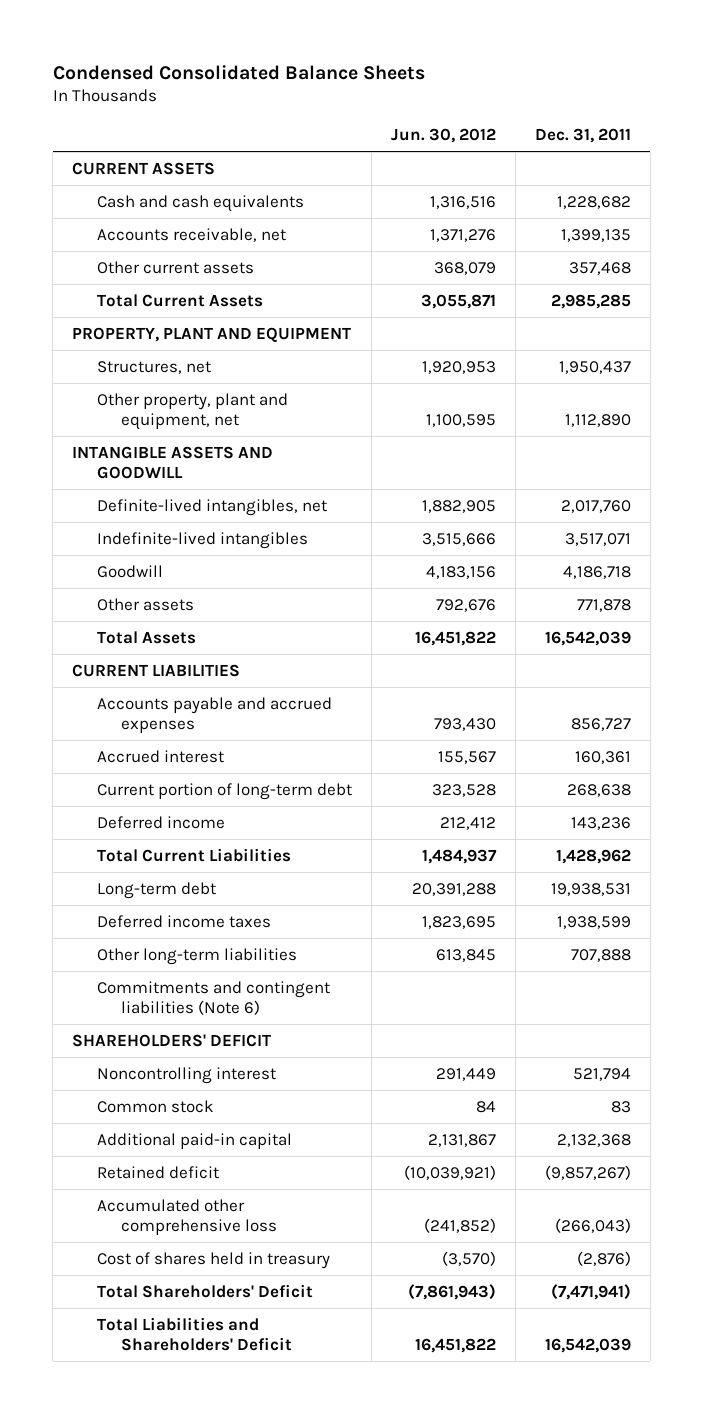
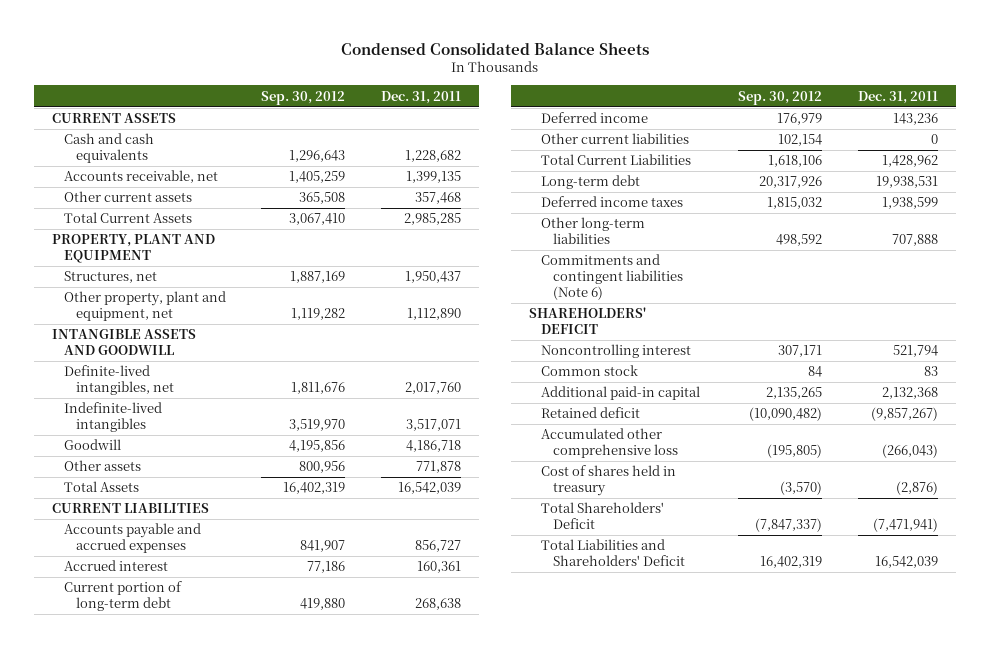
[390,127,496,143] Jun. 30, 2012 -> none
none -> [261,90,346,105] Sep. 30, 2012
none -> [540,133,689,145] Other current liabilities

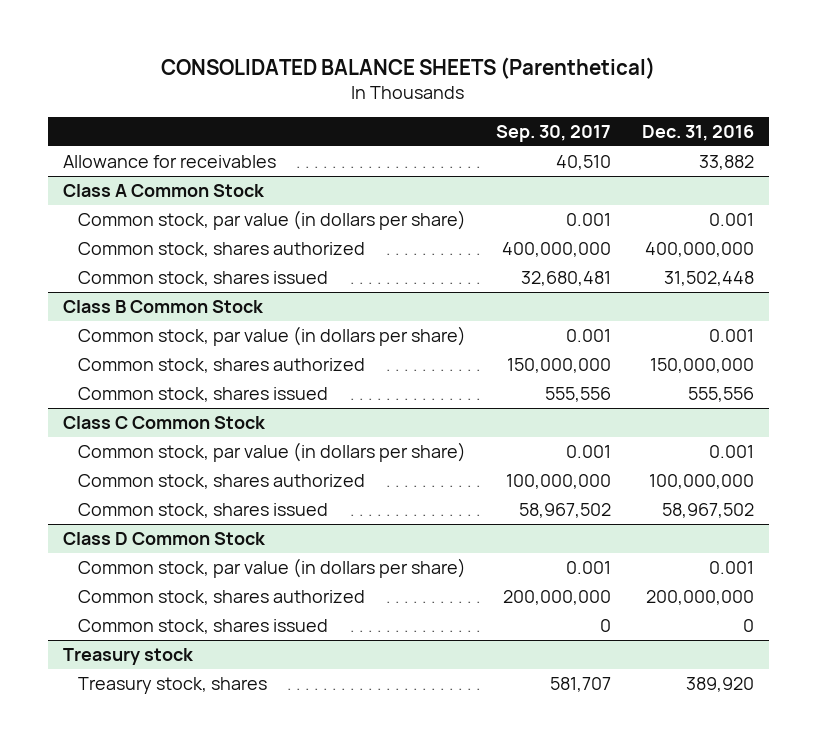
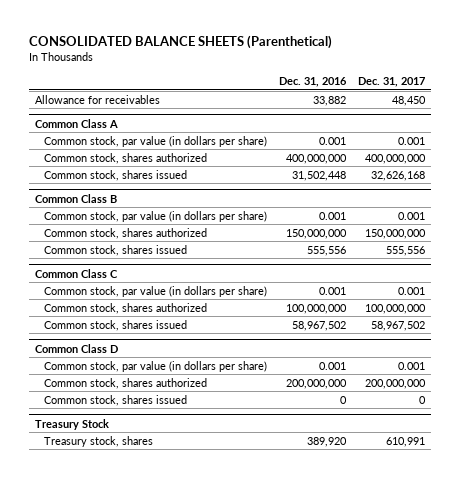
[496,124,612,142] Sep. 30, 2017 -> none
none -> [358,77,426,88] Dec. 31, 2017
[62,184,265,198] Class A Common Stock -> [34,118,118,128] Common Class A
[62,300,264,314] Class B Common Stock -> [34,193,117,203] Common Class B
[62,416,266,430] Class C Common Stock -> [34,268,118,278] Common Class C
[62,532,266,546] Class D Common Stock -> [34,343,118,353] Common Class D
[62,648,194,666] Treasury stock -> [34,418,109,430] Treasury Stock

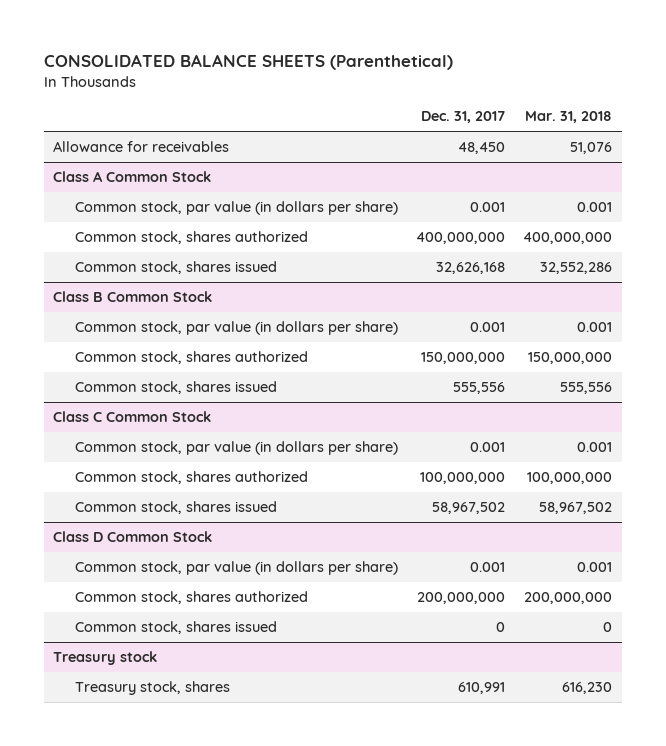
[279,77,348,88] Dec. 31, 2016 -> none
none -> [525,111,613,124] Mar. 31, 2018
[34,118,118,128] Common Class A -> [53,171,212,183] Class A Common Stock
[34,193,117,203] Common Class B -> [53,291,213,303] Class B Common Stock
[34,268,118,278] Common Class C -> [53,411,212,423] Class C Common Stock
[34,343,118,353] Common Class D -> [53,531,213,543] Class D Common Stock
[34,418,109,430] Treasury Stock -> [53,651,158,666] Treasury stock

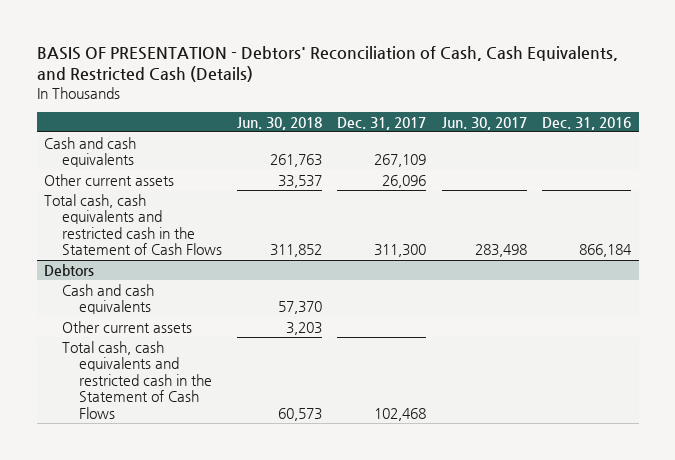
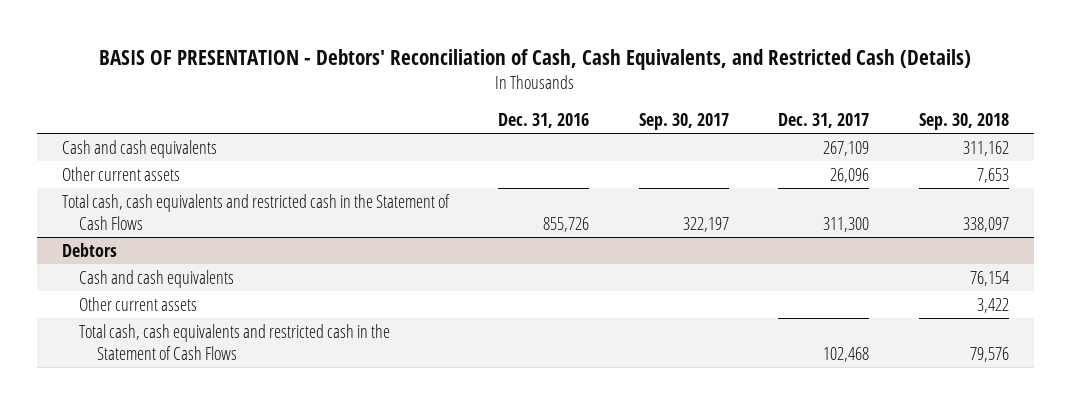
[236,116,322,130] Jun. 30, 2018 -> none
[441,116,527,130] Jun. 30, 2017 -> none
none -> [638,113,729,131] Sep. 30, 2017
none -> [918,113,1009,131] Sep. 30, 2018
[578,244,632,258] 866,184 -> [543,217,590,233] 855,726

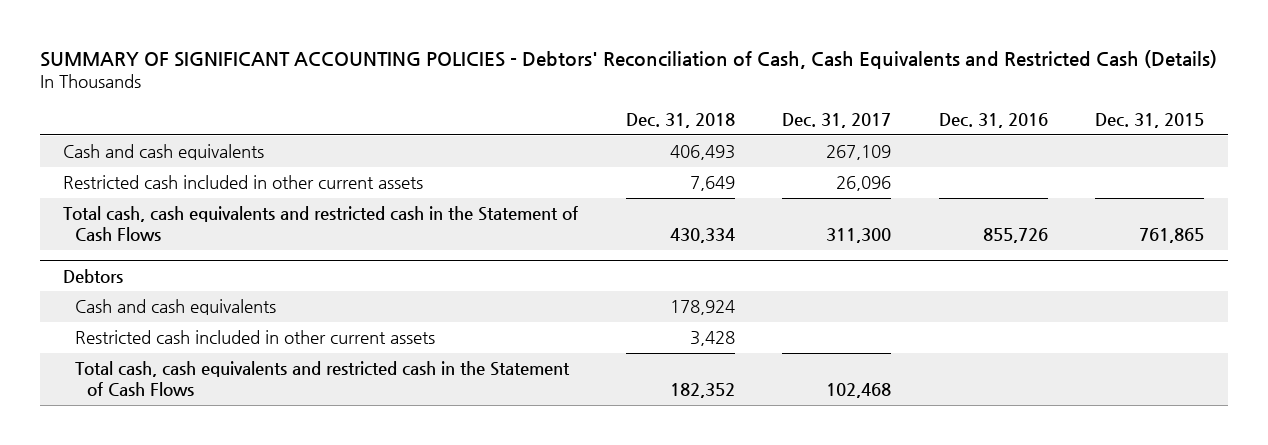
[99,48,972,70] BASIS OF PRESENTATION - Debtors' Reconciliation of Cash, Cash Equivalents, and Restricted Cash (Details) -> [39,50,1217,70] SUMMARY OF SIGNIFICANT ACCOUNTING POLICIES - Debtors' Reconciliation of Cash, Cash Equivalents and Restricted Cash (Details)
[638,113,729,131] Sep. 30, 2017 -> none
[918,113,1009,131] Sep. 30, 2018 -> none
none -> [625,112,735,128] Dec. 31, 2018
none -> [1095,112,1205,128] Dec. 31, 2015
[61,166,180,181] Other current assets -> [63,175,424,190] Restricted cash included in other current assets
[79,296,198,311] Other current assets -> [75,330,436,345] Restricted cash included in other current assets

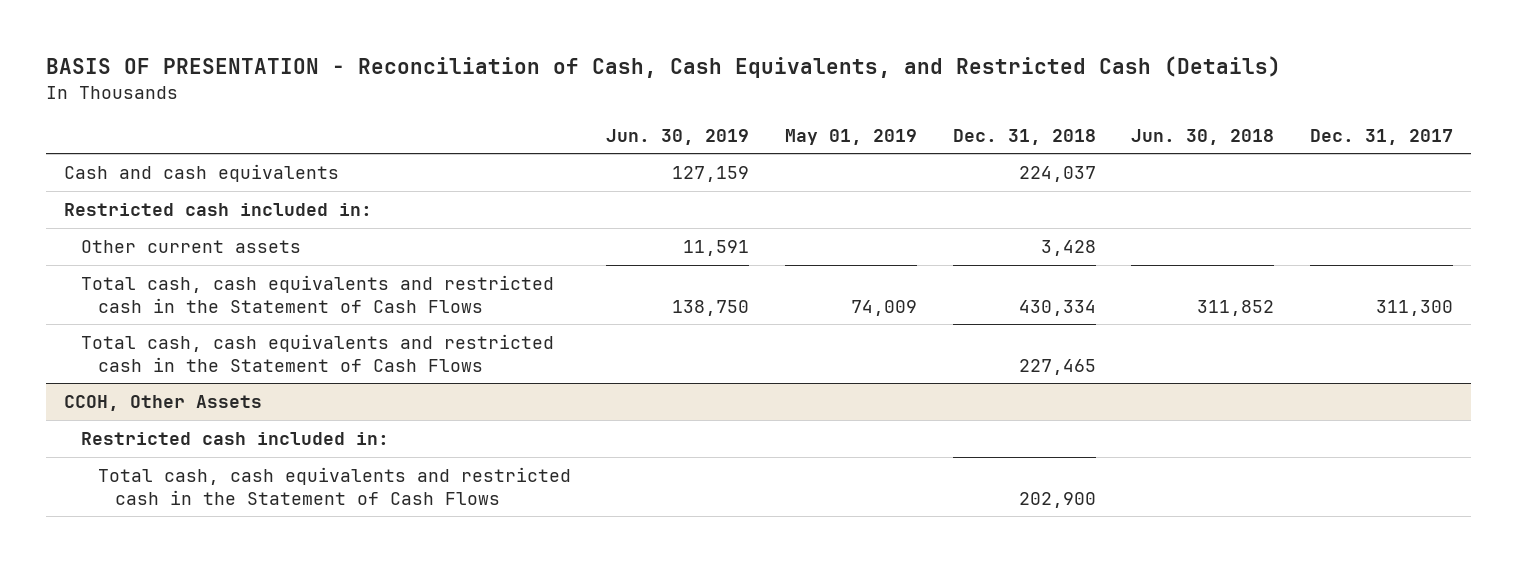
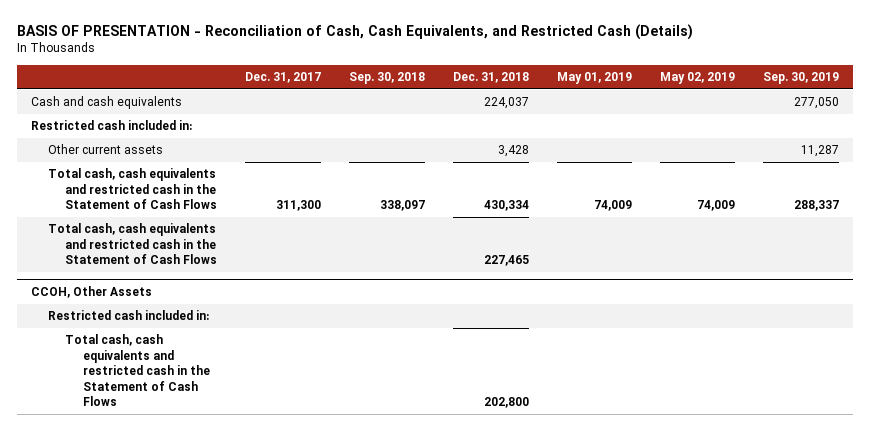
[606,128,750,145] Jun. 30, 2019 -> none
[1131,128,1275,145] Jun. 30, 2018 -> none
none -> [349,72,426,85] Sep. 30, 2018
none -> [660,72,736,85] May 02, 2019
none -> [762,72,839,85] Sep. 30, 2019
[1018,491,1096,508] 202,900 -> [484,397,530,409] 202,800

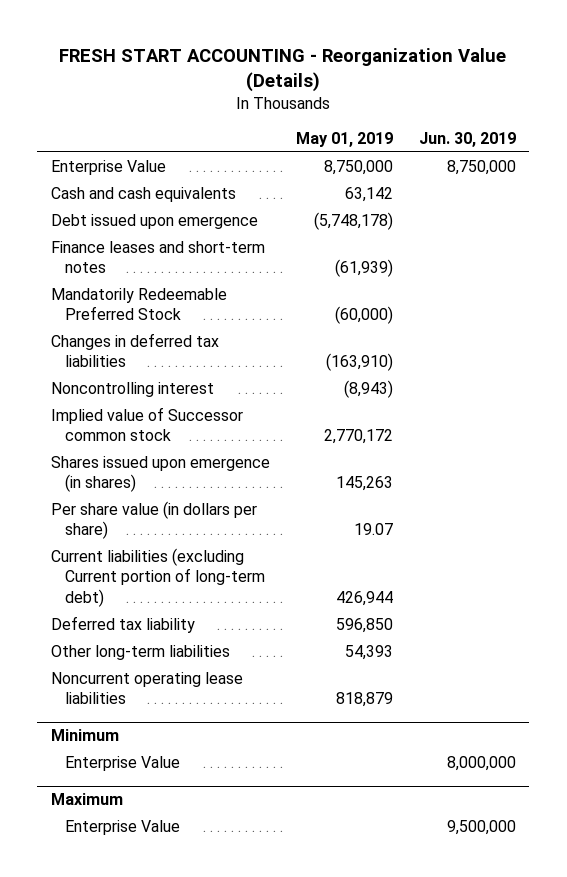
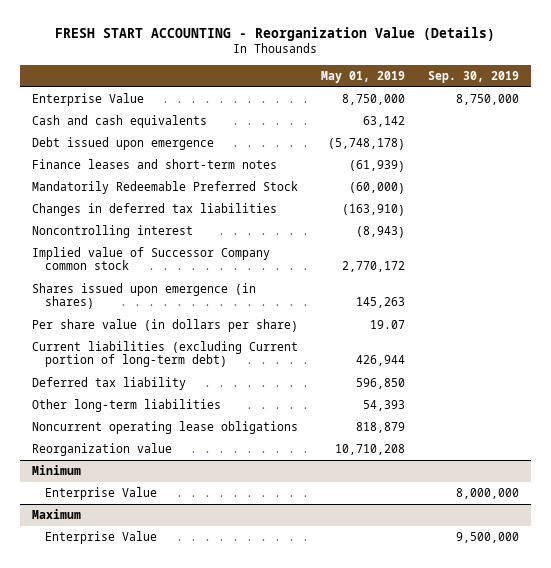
[419,132,517,148] Jun. 30, 2019 -> none
none -> [428,70,520,83] Sep. 30, 2019
[50,407,243,442] Implied value of Successor common stock -> [31,247,270,271] Implied value of Successor Company common stock
[50,672,243,705] Noncurrent operating lease liabilities -> [31,421,298,435] Noncurrent operating lease obligations
none -> [31,443,172,457] Reorganization value

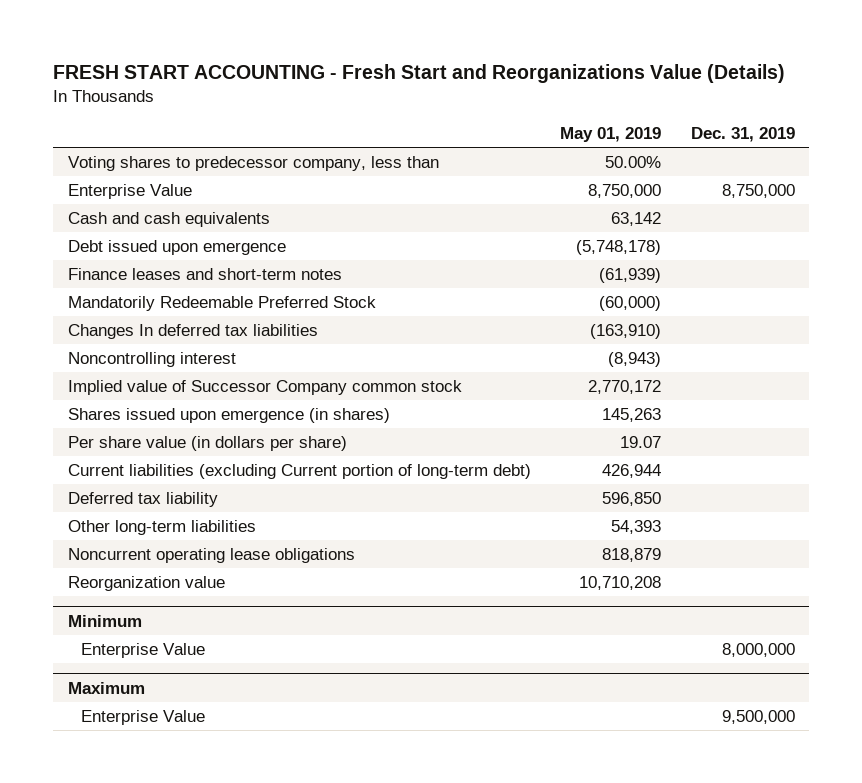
[55,26,496,41] FRESH START ACCOUNTING - Reorganization Value (Details) -> [52,64,785,84] FRESH START ACCOUNTING - Fresh Start and Reorganizations Value (Details)
[428,70,520,83] Sep. 30, 2019 -> none
none -> [690,127,795,143] Dec. 31, 2019
none -> [67,155,439,171] Voting shares to predecessor company, less than
[31,203,277,217] Changes in deferred tax liabilities -> [67,323,318,339] Changes In deferred tax liabilities

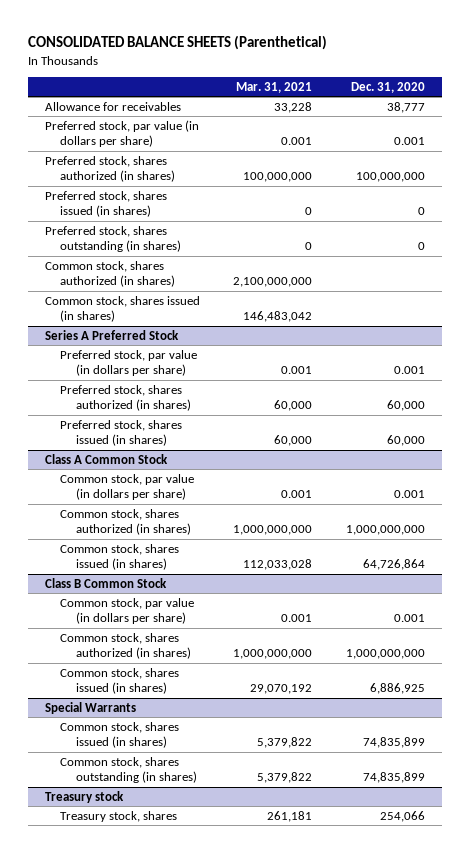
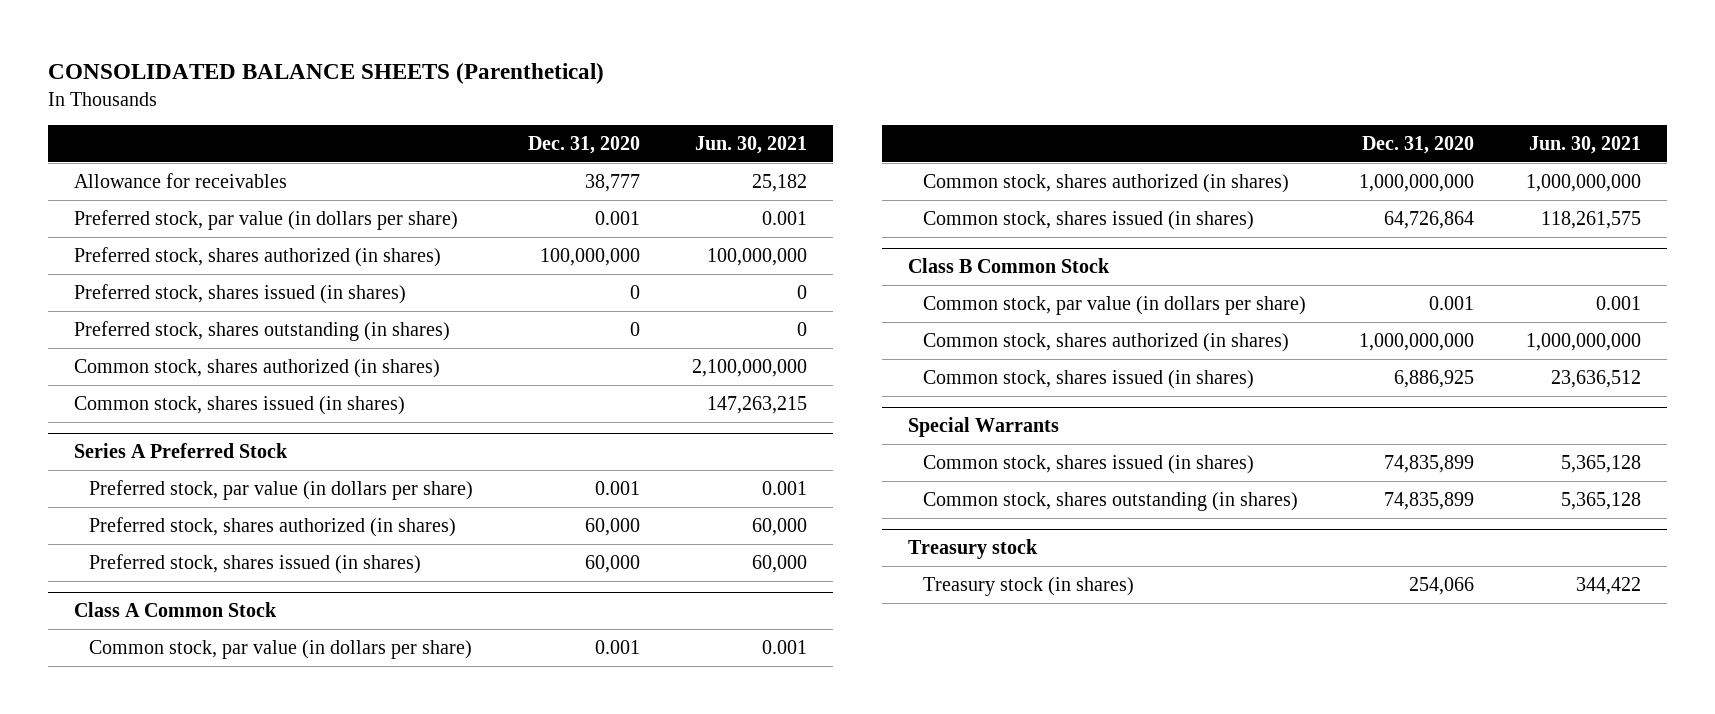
[236,81,313,93] Mar. 31, 2021 -> none
none -> [694,136,807,155] Jun. 30, 2021
[60,810,178,822] Treasury stock, shares -> [923,576,1135,596] Treasury stock (in shares)

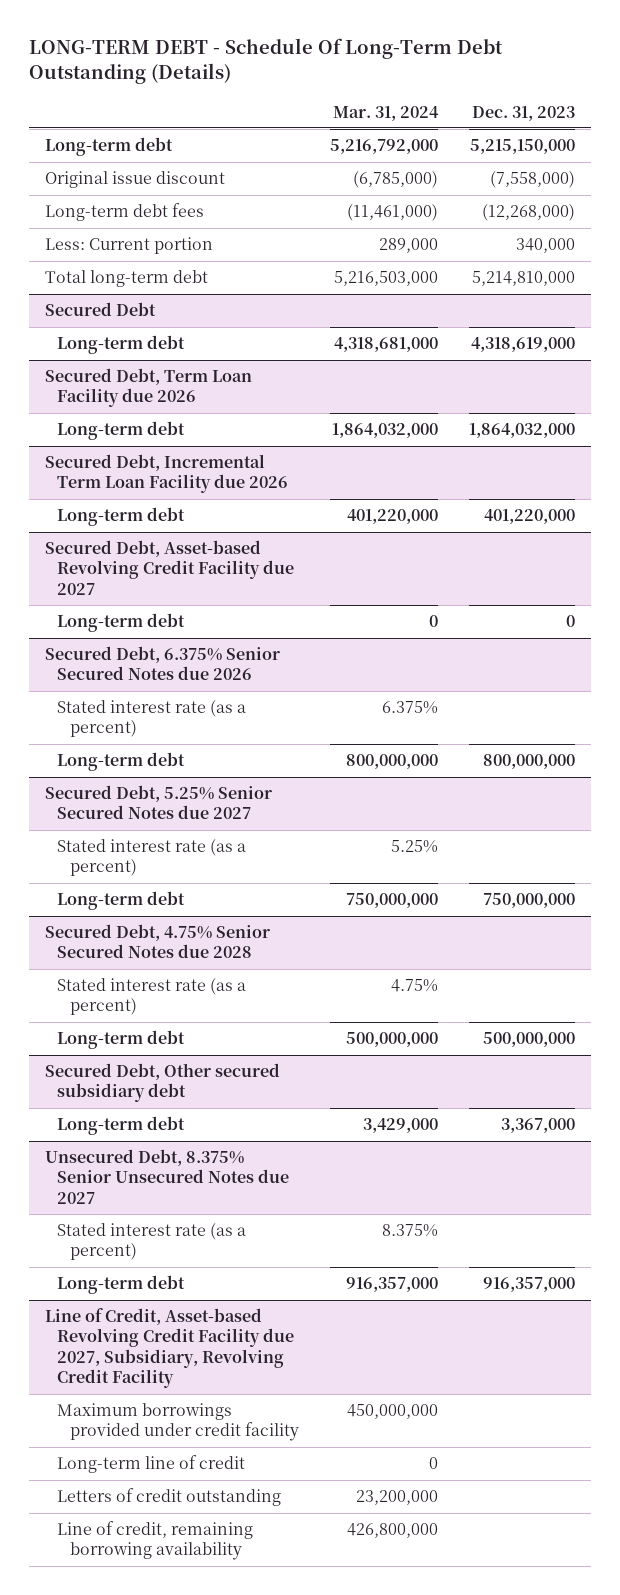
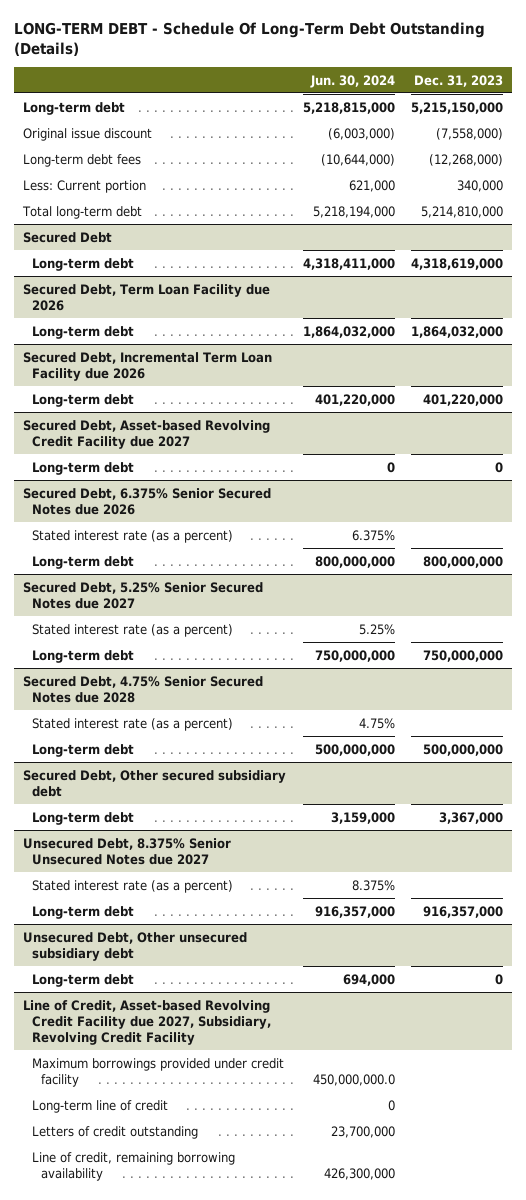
[333,105,440,121] Mar. 31, 2024 -> none
none -> [309,74,395,88] Jun. 30, 2024
none -> [22,931,247,961] Unsecured Debt, Other unsecured subsidiary debt
none -> [31,973,134,987] Long-term debt

